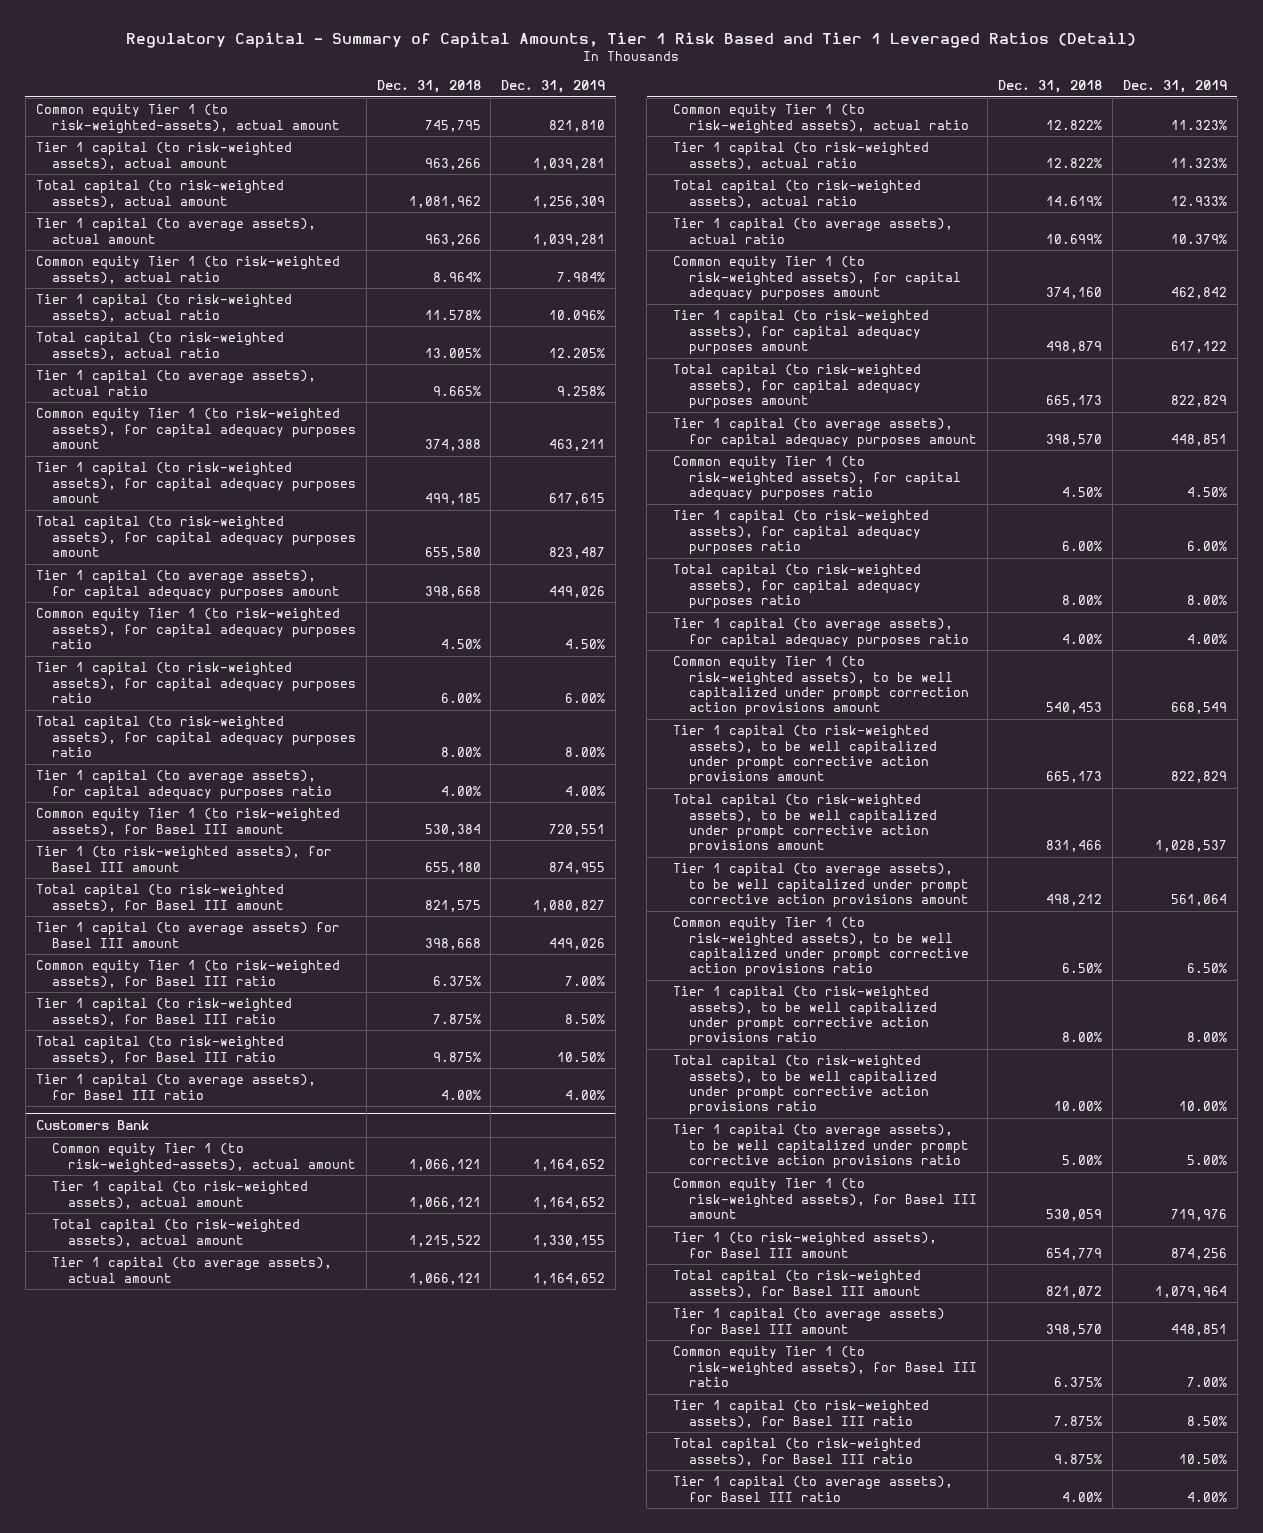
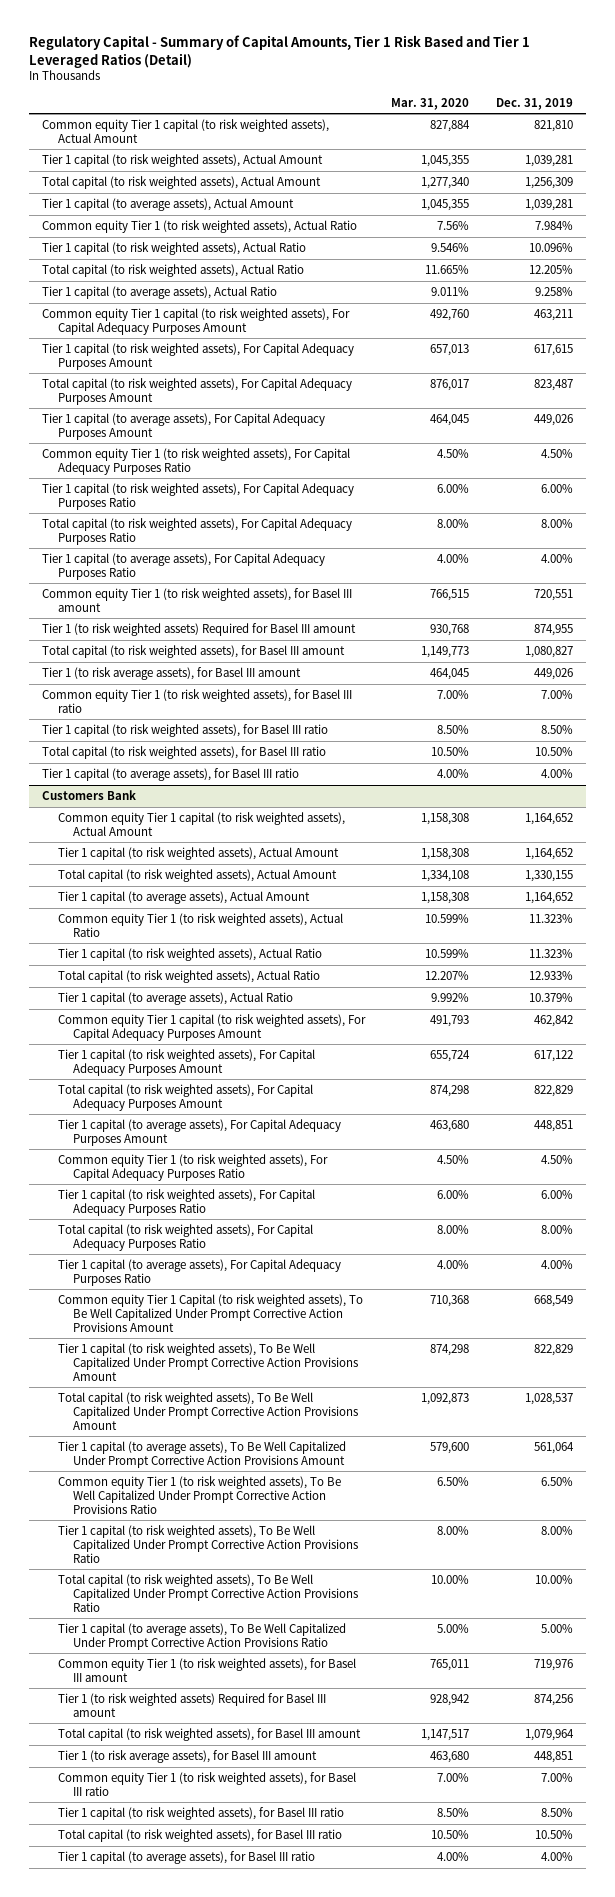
[376,79,481,93] Dec. 31, 2018 -> none
none -> [391,97,470,110] Mar. 31, 2020
[35,104,340,134] Common equity Tier 1 (to risk-weighted-assets), actual amount -> [42,118,330,143] Common equity Tier 1 capital (to risk weighted assets), Actual Amount
[35,142,292,170] Tier 1 capital (to risk-weighted assets), actual amount -> [42,153,324,167] Tier 1 capital (to risk weighted assets), Actual Amount
[35,180,284,208] Total capital (to risk-weighted assets), actual amount -> [42,175,322,189] Total capital (to risk weighted assets), Actual Amount
[35,218,316,244] Tier 1 capital (to average assets), actual amount -> [42,197,295,211] Tier 1 capital (to average assets), Actual Amount
[35,256,340,284] Common equity Tier 1 (to risk-weighted assets), actual ratio -> [42,219,358,233] Common equity Tier 1 (to risk weighted assets), Actual Ratio
[35,294,292,322] Tier 1 capital (to risk-weighted assets), actual ratio -> [42,241,307,255] Tier 1 capital (to risk weighted assets), Actual Ratio
[35,332,284,360] Total capital (to risk-weighted assets), actual ratio -> [42,263,305,277] Total capital (to risk weighted assets), Actual Ratio
[35,370,316,396] Tier 1 capital (to average assets), actual ratio -> [42,285,278,299] Tier 1 capital (to average assets), Actual Ratio
[35,408,356,449] Common equity Tier 1 (to risk-weighted assets), for capital adequacy purposes amount -> [42,307,351,335] Common equity Tier 1 capital (to risk weighted assets), For Capital Adequacy Purposes Amount
[35,462,356,503] Tier 1 capital (to risk-weighted assets), for capital adequacy purposes amount -> [42,342,355,370] Tier 1 capital (to risk weighted assets), For Capital Adequacy Purposes Amount
[35,516,356,557] Total capital (to risk-weighted assets), for capital adequacy purposes amount -> [42,377,353,405] Total capital (to risk weighted assets), For Capital Adequacy Purposes Amount
[35,570,340,600] Tier 1 capital (to average assets), for capital adequacy purposes amount -> [42,412,326,440] Tier 1 capital (to average assets), For Capital Adequacy Purposes Amount
[35,608,356,649] Common equity Tier 1 (to risk-weighted assets), for capital adequacy purposes ratio -> [42,447,351,475] Common equity Tier 1 (to risk weighted assets), For Capital Adequacy Purposes Ratio
[35,662,356,703] Tier 1 capital (to risk-weighted assets), for capital adequacy purposes ratio -> [42,482,355,510] Tier 1 capital (to risk weighted assets), For Capital Adequacy Purposes Ratio
[35,716,356,757] Total capital (to risk-weighted assets), for capital adequacy purposes ratio -> [42,517,353,545] Total capital (to risk weighted assets), For Capital Adequacy Purposes Ratio
[35,770,332,800] Tier 1 capital (to average assets), for capital adequacy purposes ratio -> [42,552,326,580] Tier 1 capital (to average assets), For Capital Adequacy Purposes Ratio
[35,808,340,836] Common equity Tier 1 (to risk-weighted assets), for Basel III amount -> [42,587,353,612] Common equity Tier 1 (to risk weighted assets), for Basel III amount
[35,846,332,872] Tier 1 (to risk-weighted assets), for Basel III amount -> [42,622,357,636] Tier 1 (to risk weighted assets) Required for Basel III amount
[35,884,284,912] Total capital (to risk-weighted assets), for Basel III amount -> [42,644,346,658] Total capital (to risk weighted assets), for Basel III amount
[35,922,340,948] Tier 1 capital (to average assets) for Basel III amount -> [42,666,302,680] Tier 1 (to risk average assets), for Basel III amount
[35,960,340,988] Common equity Tier 1 (to risk-weighted assets), for Basel III ratio -> [42,688,353,713] Common equity Tier 1 (to risk weighted assets), for Basel III ratio
[35,998,292,1026] Tier 1 capital (to risk-weighted assets), for Basel III ratio -> [42,723,329,737] Tier 1 capital (to risk weighted assets), for Basel III ratio
[35,1036,284,1064] Total capital (to risk-weighted assets), for Basel III ratio -> [42,745,327,759] Total capital (to risk weighted assets), for Basel III ratio
[51,1143,356,1173] Common equity Tier 1 (to risk-weighted-assets), actual amount -> [57,811,345,836] Common equity Tier 1 capital (to risk weighted assets), Actual Amount
[51,1181,308,1209] Tier 1 capital (to risk-weighted assets), actual amount -> [57,846,339,860] Tier 1 capital (to risk weighted assets), Actual Amount
[51,1219,300,1247] Total capital (to risk-weighted assets), actual amount -> [57,868,337,882] Total capital (to risk weighted assets), Actual Amount
[51,1257,332,1283] Tier 1 capital (to average assets), actual amount -> [57,890,310,904] Tier 1 capital (to average assets), Actual Amount
[673,104,970,134] Common equity Tier 1 (to risk-weighted assets), actual ratio -> [57,912,343,937] Common equity Tier 1 (to risk weighted assets), Actual Ratio
[673,142,930,170] Tier 1 capital (to risk-weighted assets), actual ratio -> [57,947,322,961] Tier 1 capital (to risk weighted assets), Actual Ratio
[673,180,922,208] Total capital (to risk-weighted assets), actual ratio -> [57,969,320,983] Total capital (to risk weighted assets), Actual Ratio
[673,218,954,244] Tier 1 capital (to average assets), actual ratio -> [57,991,293,1005] Tier 1 capital (to average assets), Actual Ratio
[673,256,962,301] Common equity Tier 1 (to risk-weighted assets), for capital adequacy purposes amount -> [57,1013,366,1041] Common equity Tier 1 capital (to risk weighted assets), For Capital Adequacy Purposes Amount
[673,310,930,355] Tier 1 capital (to risk-weighted assets), for capital adequacy purposes amount -> [57,1048,315,1076] Tier 1 capital (to risk weighted assets), For Capital Adequacy Purposes Amount
[673,364,922,409] Total capital (to risk-weighted assets), for capital adequacy purposes amount -> [57,1083,313,1111] Total capital (to risk weighted assets), For Capital Adequacy Purposes Amount
[673,418,978,448] Tier 1 capital (to average assets), for capital adequacy purposes amount -> [57,1118,341,1146] Tier 1 capital (to average assets), For Capital Adequacy Purposes Amount
[673,456,962,501] Common equity Tier 1 (to risk-weighted assets), for capital adequacy purposes ratio -> [57,1153,328,1181] Common equity Tier 1 (to risk weighted assets), For Capital Adequacy Purposes Ratio
[673,510,930,555] Tier 1 capital (to risk-weighted assets), for capital adequacy purposes ratio -> [57,1188,315,1216] Tier 1 capital (to risk weighted assets), For Capital Adequacy Purposes Ratio
[673,564,922,609] Total capital (to risk-weighted assets), for capital adequacy purposes ratio -> [57,1223,313,1251] Total capital (to risk weighted assets), For Capital Adequacy Purposes Ratio
[673,618,970,648] Tier 1 capital (to average assets), for capital adequacy purposes ratio -> [57,1258,341,1286] Tier 1 capital (to average assets), For Capital Adequacy Purposes Ratio
[673,656,970,717] Common equity Tier 1 (to risk-weighted assets), to be well capitalized under prompt correction action provisions amount -> [57,1293,363,1332] Common equity Tier 1 Capital (to risk weighted assets), To Be Well Capitalized Under Prompt Corrective Action Provisions Amount
[673,725,938,786] Tier 1 capital (to risk-weighted assets), to be well capitalized under prompt corrective action provisions amount -> [57,1342,358,1381] Tier 1 capital (to risk weighted assets), To Be Well Capitalized Under Prompt Corrective Action Provisions Amount
[673,794,938,855] Total capital (to risk-weighted assets), to be well capitalized under prompt corrective action provisions amount -> [57,1391,358,1430] Total capital (to risk weighted assets), To Be Well Capitalized Under Prompt Corrective Action Provisions Amount
[673,863,970,908] Tier 1 capital (to average assets), to be well capitalized under prompt corrective action provisions amount -> [57,1440,346,1468] Tier 1 capital (to average assets), To Be Well Capitalized Under Prompt Corrective Action Provisions Amount
[673,917,970,978] Common equity Tier 1 (to risk-weighted assets), to be well capitalized under prompt corrective action provisions ratio -> [57,1475,341,1514] Common equity Tier 1 (to risk weighted assets), To Be Well Capitalized Under Prompt Corrective Action Provisions Ratio
[673,986,938,1047] Tier 1 capital (to risk-weighted assets), to be well capitalized under prompt corrective action provisions ratio -> [57,1524,358,1563] Tier 1 capital (to risk weighted assets), To Be Well Capitalized Under Prompt Corrective Action Provisions Ratio
[673,1055,938,1116] Total capital (to risk-weighted assets), to be well capitalized under prompt corrective action provisions ratio -> [57,1573,358,1612] Total capital (to risk weighted assets), To Be Well Capitalized Under Prompt Corrective Action Provisions Ratio
[673,1124,970,1169] Tier 1 capital (to average assets), to be well capitalized under prompt corrective action provisions ratio -> [57,1622,346,1650] Tier 1 capital (to average assets), To Be Well Capitalized Under Prompt Corrective Action Provisions Ratio
[673,1178,978,1219] Common equity Tier 1 (to risk-weighted assets), for Basel III amount -> [57,1657,356,1682] Common equity Tier 1 (to risk weighted assets), for Basel III amount
[673,1232,938,1258] Tier 1 (to risk-weighted assets), for Basel III amount -> [57,1692,326,1717] Tier 1 (to risk weighted assets) Required for Basel III amount
[673,1270,922,1298] Total capital (to risk-weighted assets), for Basel III amount -> [57,1727,361,1741] Total capital (to risk weighted assets), for Basel III amount
[673,1308,946,1334] Tier 1 capital (to average assets) for Basel III amount -> [57,1749,317,1763] Tier 1 (to risk average assets), for Basel III amount
[673,1346,978,1387] Common equity Tier 1 (to risk-weighted assets), for Basel III ratio -> [57,1771,356,1796] Common equity Tier 1 (to risk weighted assets), for Basel III ratio
[673,1400,930,1428] Tier 1 capital (to risk-weighted assets), for Basel III ratio -> [57,1806,344,1820] Tier 1 capital (to risk weighted assets), for Basel III ratio
[673,1438,922,1466] Total capital (to risk-weighted assets), for Basel III ratio -> [57,1828,342,1842] Total capital (to risk weighted assets), for Basel III ratio

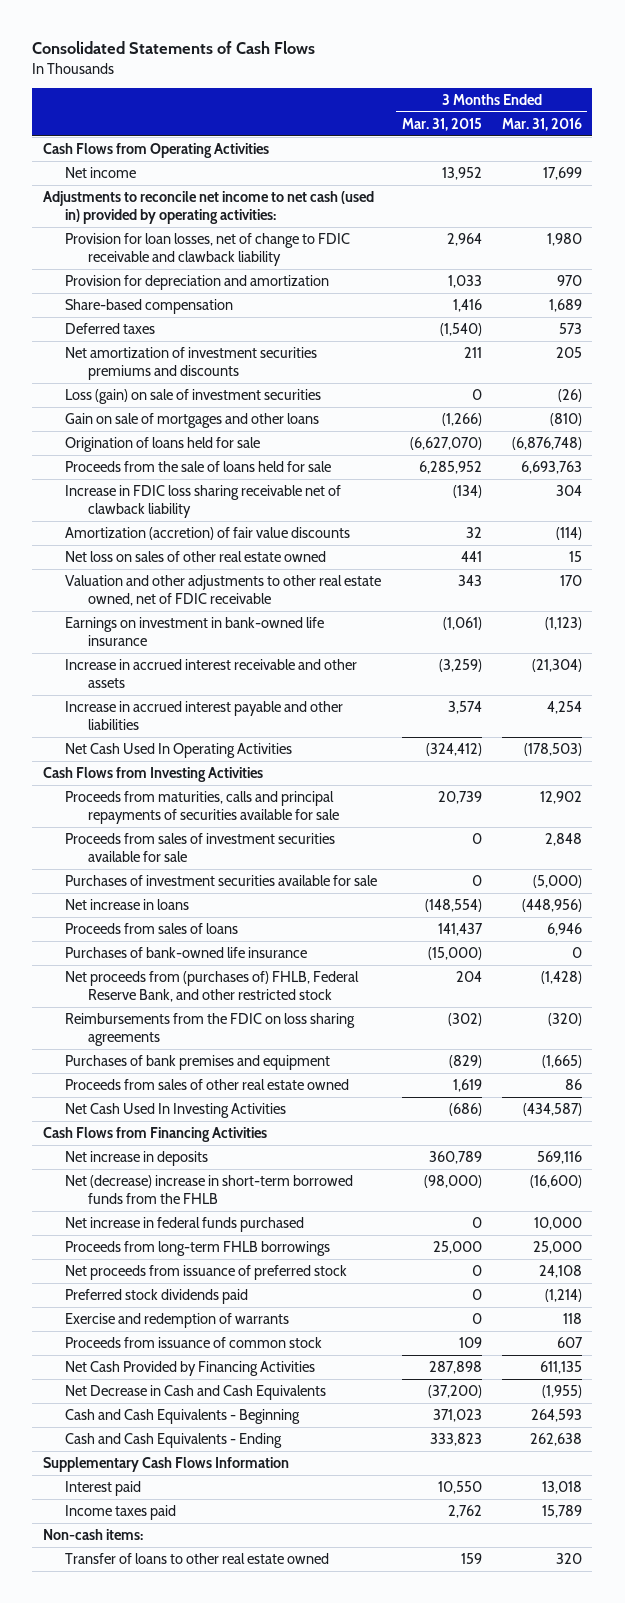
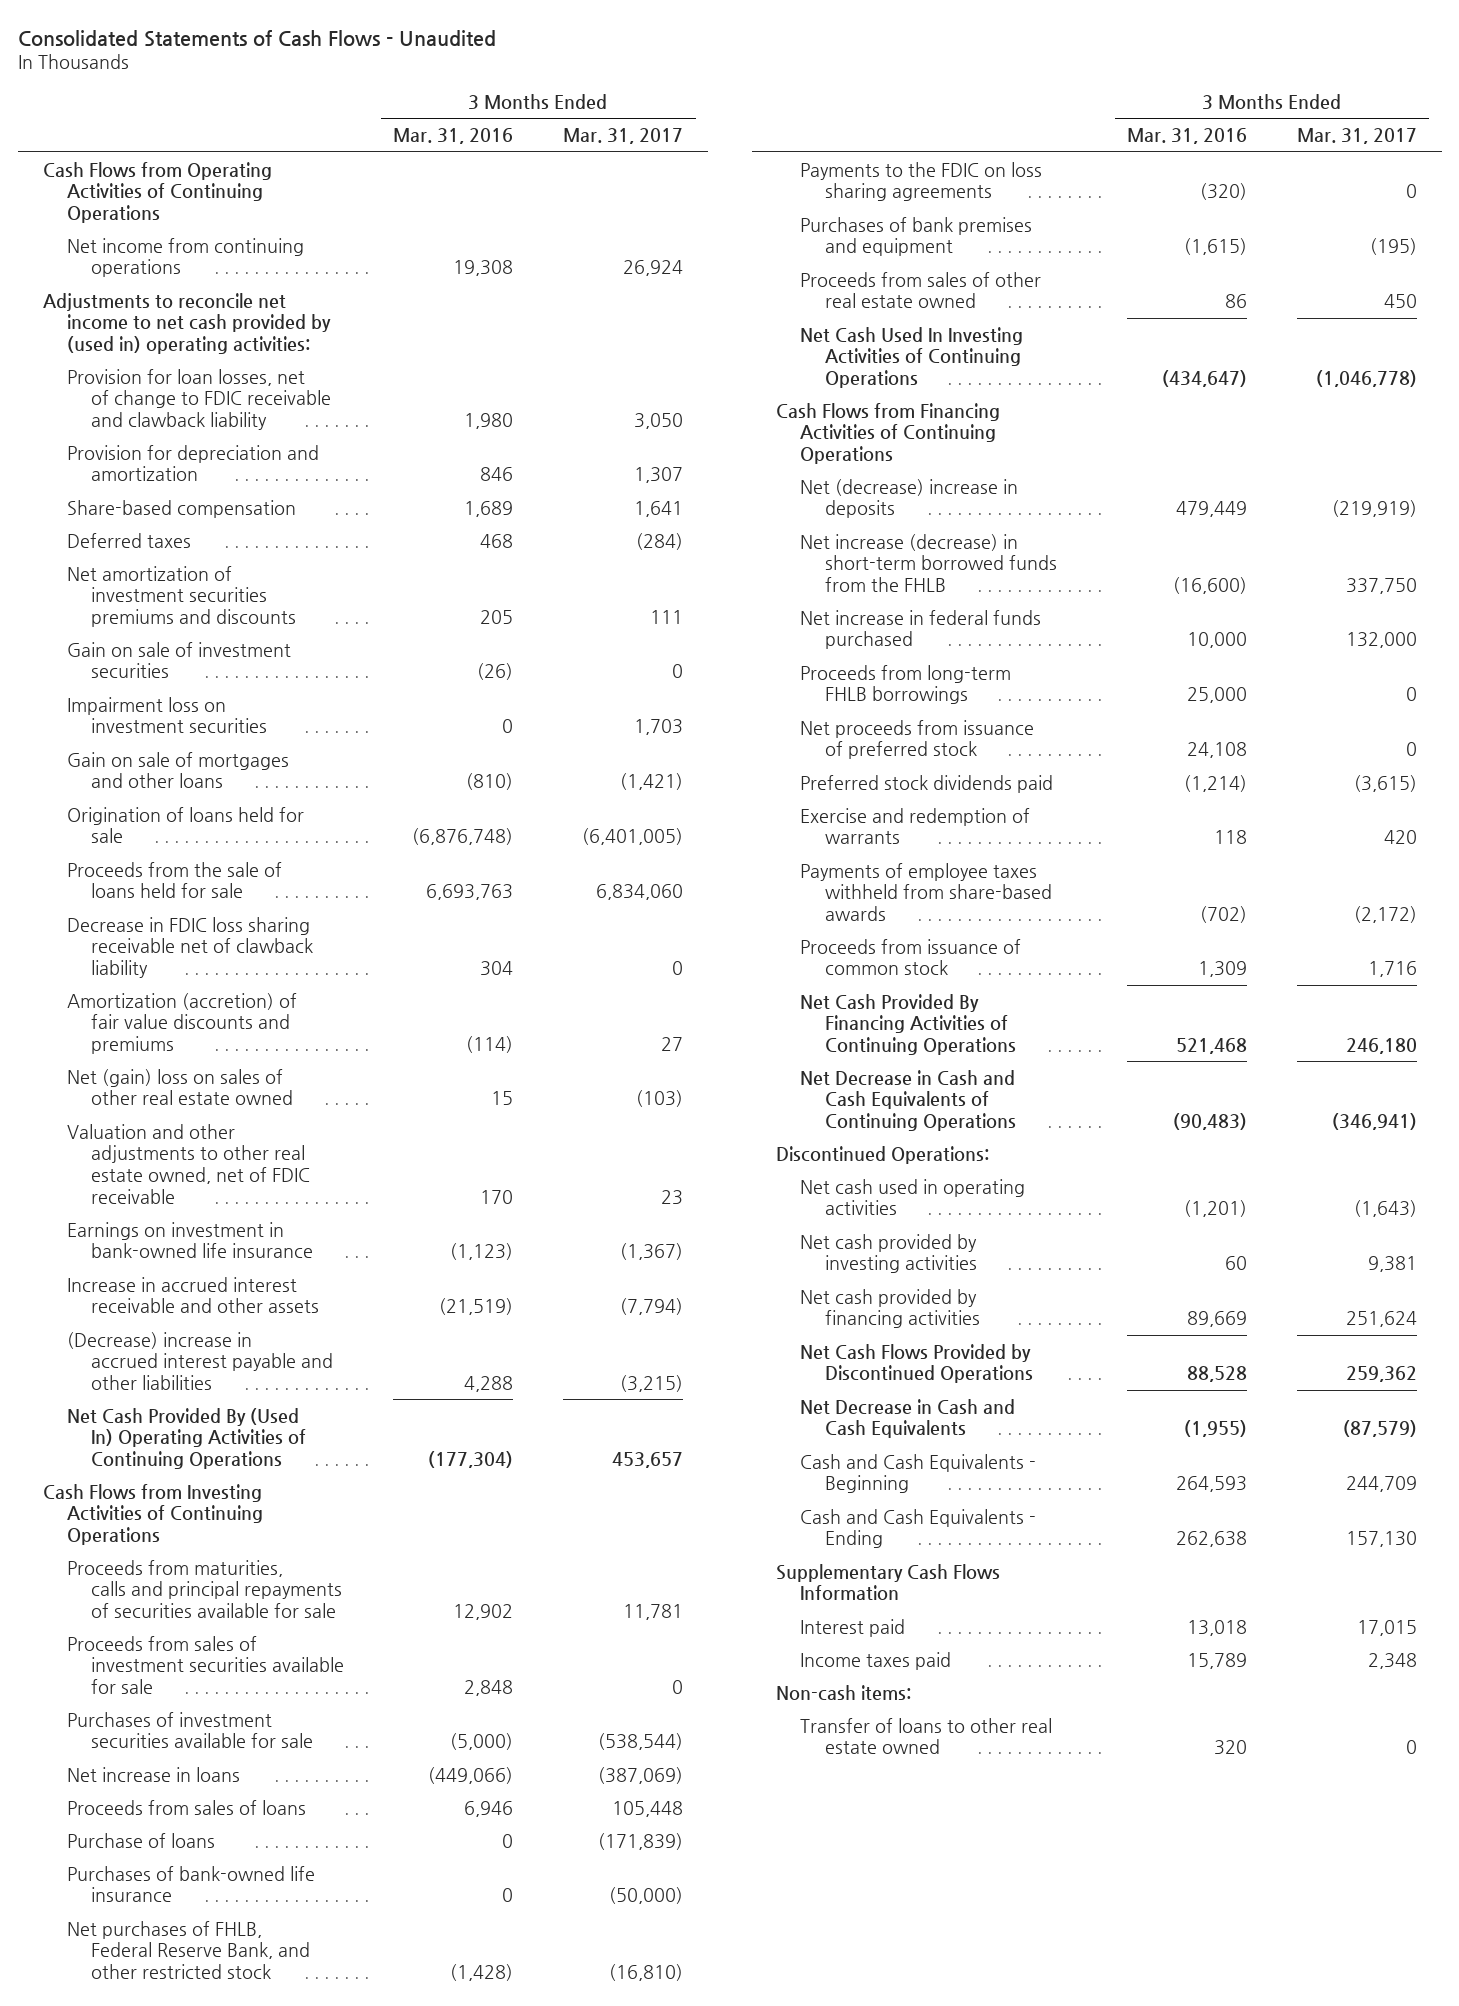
[32,41,316,55] Consolidated Statements of Cash Flows -> [17,29,496,47] Consolidated Statements of Cash Flows - Unaudited
[401,117,482,131] Mar. 31, 2015 -> none
none -> [563,128,684,145] Mar. 31, 2017
[65,166,137,178] Net income -> none
[42,142,269,158] Cash Flows from Operating Activities -> [42,161,272,224] Cash Flows from Operating Activities of Continuing Operations
none -> [66,237,304,278] Net income from continuing operations
[42,190,374,224] Adjustments to reconcile net income to net cash (used in) provided by operating activities: -> [42,292,331,355] Adjustments to reconcile net income to net cash provided by (used in) operating activities:
[557,274,583,286] 970 -> [480,467,514,482] 846
[559,322,583,334] 573 -> [480,533,514,548] 468
[65,388,322,404] Loss (gain) on sale of investment securities -> [66,641,291,679] Gain on sale of investment securities
none -> [66,696,267,734] Impairment loss on investment securities
[65,484,342,518] Increase in FDIC loss sharing receivable net of clawback liability -> [66,916,313,979] Decrease in FDIC loss sharing receivable net of clawback liability
[65,526,351,540] Amortization (accretion) of fair value discounts -> [66,992,297,1055] Amortization (accretion) of fair value discounts and premiums
[65,550,327,562] Net loss on sales of other real estate owned -> [66,1068,293,1106] Net (gain) loss on sales of other real estate owned
[532,658,583,672] (21,304) -> [439,1298,514,1316] (21,519)
[65,700,344,730] Increase in accrued interest payable and other liabilities -> [66,1331,333,1391] (Decrease) increase in accrued interest payable and other liabilities
[547,700,583,714] 4,254 -> [464,1376,514,1393] 4,288
[65,742,293,758] Net Cash Used In Operating Activities -> [66,1407,306,1470] Net Cash Provided By (Used In) Operating Activities of Continuing Operations
[524,742,583,756] (178,503) -> [428,1451,514,1469] (177,304)
[42,766,263,782] Cash Flows from Investing Activities -> [42,1483,263,1546] Cash Flows from Investing Activities of Continuing Operations
[522,898,583,912] (448,956) -> [428,1766,514,1784] (449,066)
none -> [66,1832,215,1848] Purchase of loans
[65,970,360,1002] Net proceeds from (purchases of) FHLB, Federal Reserve Bank, and other restricted stock -> [66,1920,310,1980] Net purchases of FHLB, Federal Reserve Bank, and other restricted stock
[65,1012,356,1046] Reimbursements from the FDIC on loss sharing agreements -> [800,161,1043,202] Payments to the FDIC on loss sharing agreements
[542,1054,583,1068] (1,665) -> [1184,238,1248,256] (1,615)
[65,1102,287,1118] Net Cash Used In Investing Activities -> [800,326,1024,389] Net Cash Used In Investing Activities of Continuing Operations
[523,1102,583,1116] (434,587) -> [1162,370,1248,388] (434,647)
[42,1126,267,1142] Cash Flows from Financing Activities -> [776,402,1001,465] Cash Flows from Financing Activities of Continuing Operations
[65,1150,209,1166] Net increase in deposits -> [800,478,1019,519] Net (decrease) increase in deposits
[537,1150,583,1164] 569,116 -> [1176,501,1248,518] 479,449
[65,1174,354,1204] Net (decrease) increase in short-term borrowed funds from the FHLB -> [800,533,1057,593] Net increase (decrease) in short-term borrowed funds from the FHLB
none -> [800,862,1052,922] Payments of employee taxes withheld from share-based awards
[557,1336,584,1348] 607 -> [1198,961,1248,978] 1,309
[65,1360,316,1376] Net Cash Provided by Financing Activities -> [800,993,1016,1056] Net Cash Provided By Financing Activities of Continuing Operations
[540,1360,583,1374] 611,135 -> [1176,1038,1248,1055] 521,468
none -> [800,1069,1016,1132] Net Decrease in Cash and Cash Equivalents of Continuing Operations
none -> [776,1145,990,1164] Discontinued Operations:
none -> [800,1178,1026,1216] Net cash used in operating activities
none -> [800,1233,978,1274] Net cash provided by investing activities
none -> [800,1288,980,1329] Net cash provided by financing activities
none -> [800,1343,1033,1384] Net Cash Flows Provided by Discontinued Operations

